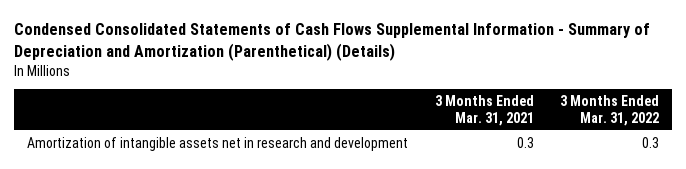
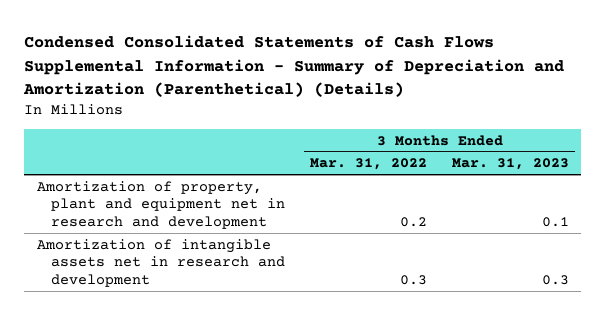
[434,95,534,127] 3 Months Ended Mar. 31, 2021 -> none
none -> [452,158,570,171] Mar. 31, 2023
none -> [36,180,286,230] Amortization of property, plant and equipment net in research and development

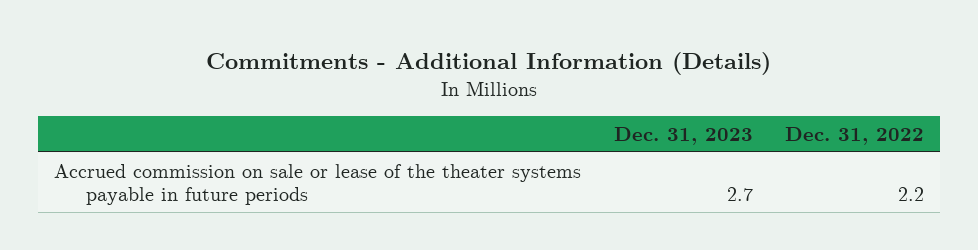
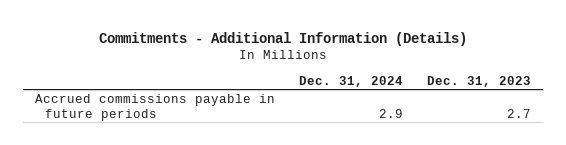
[785,127,925,146] Dec. 31, 2022 -> none
none -> [299,75,404,87] Dec. 31, 2024
[54,163,582,206] Accrued commission on sale or lease of the theater systems payable in future periods -> [35,93,276,121] Accrued commissions payable in future periods

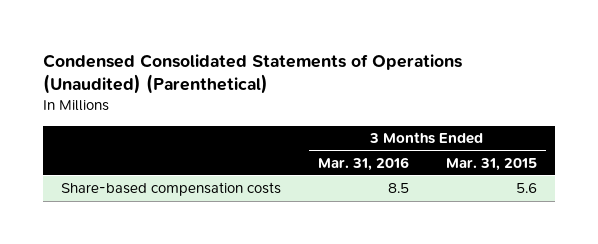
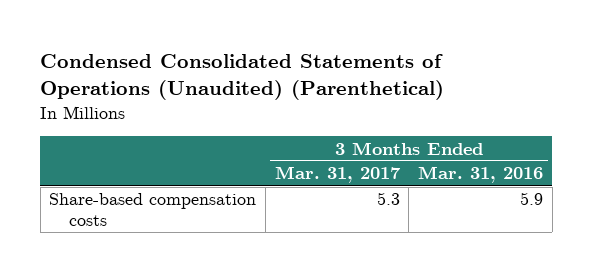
[445,157,537,171] Mar. 31, 2015 -> none
none -> [274,166,401,184] Mar. 31, 2017
[387,183,409,194] 8.5 -> [520,192,544,206] 5.9

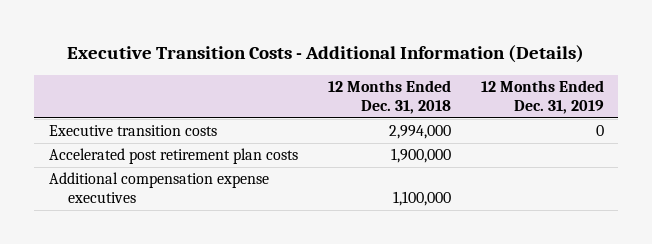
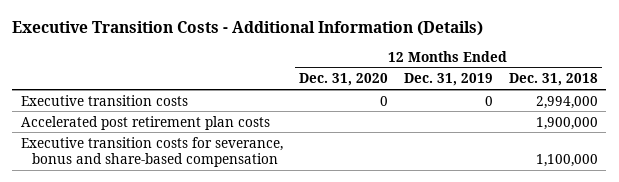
none -> [298,73,388,87] Dec. 31, 2020
[48,172,269,204] Additional compensation expense executives -> [20,136,283,168] Executive transition costs for severance, bonus and share-based compensation

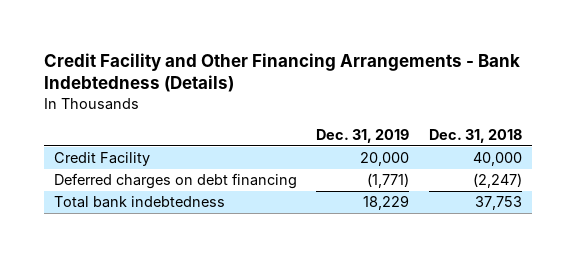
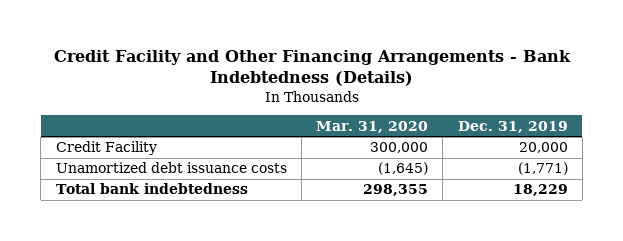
[428,128,522,143] Dec. 31, 2018 -> none
none -> [316,120,429,133] Mar. 31, 2020
[53,173,297,190] Deferred charges on debt financing -> [55,162,287,174] Unamortized debt issuance costs

